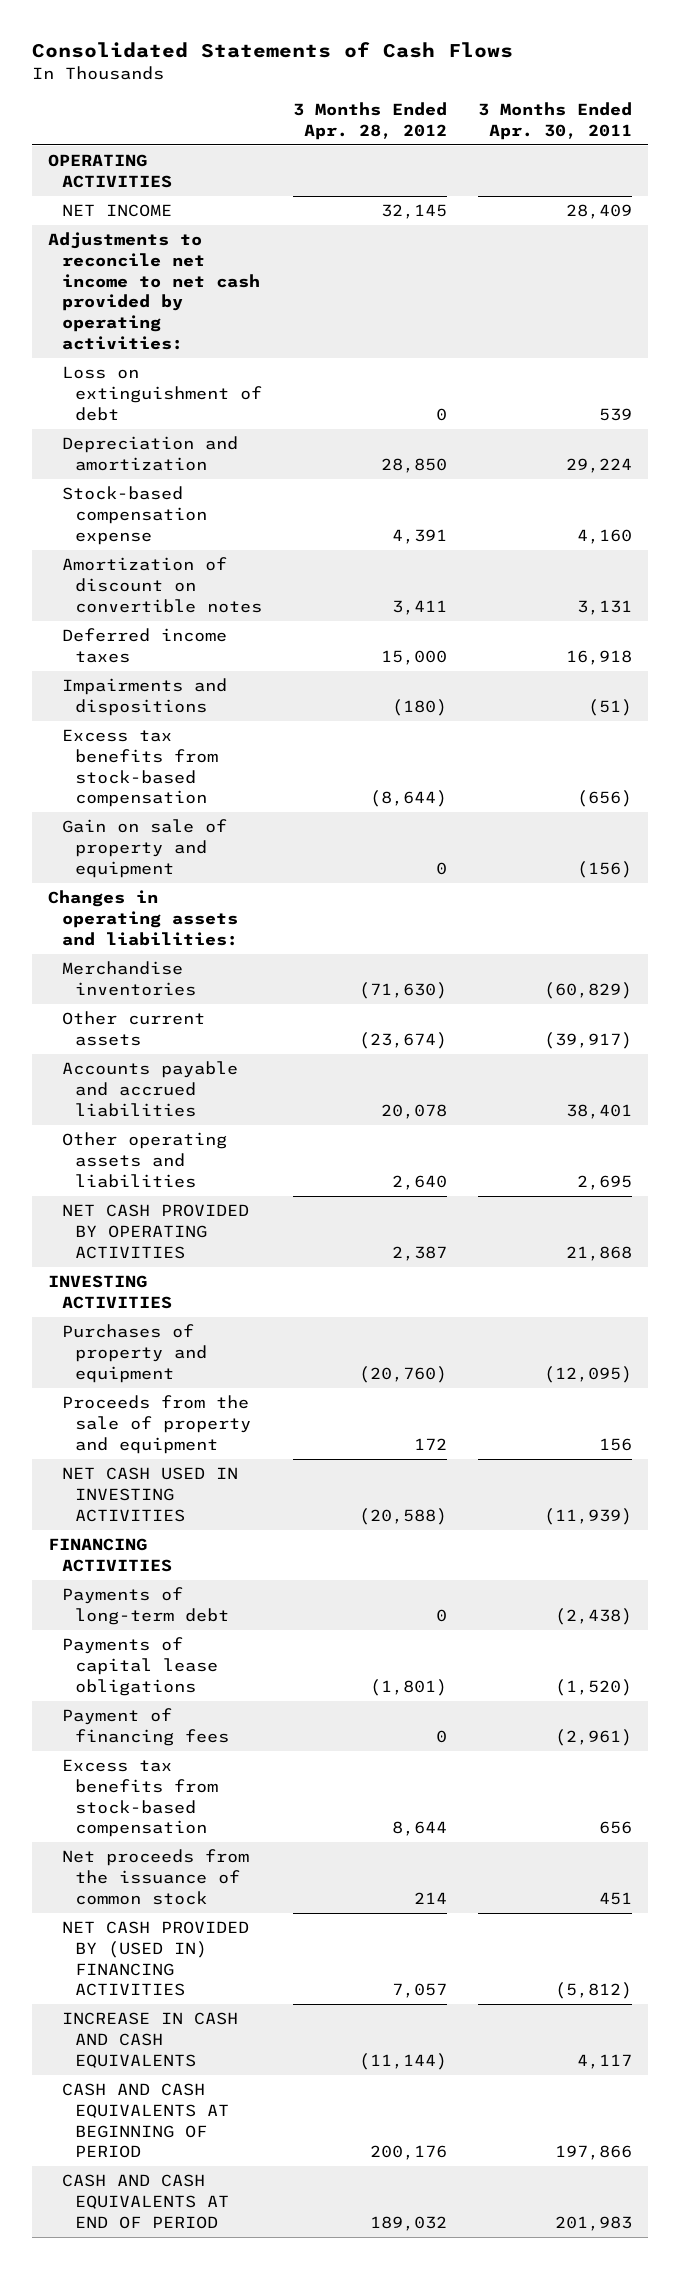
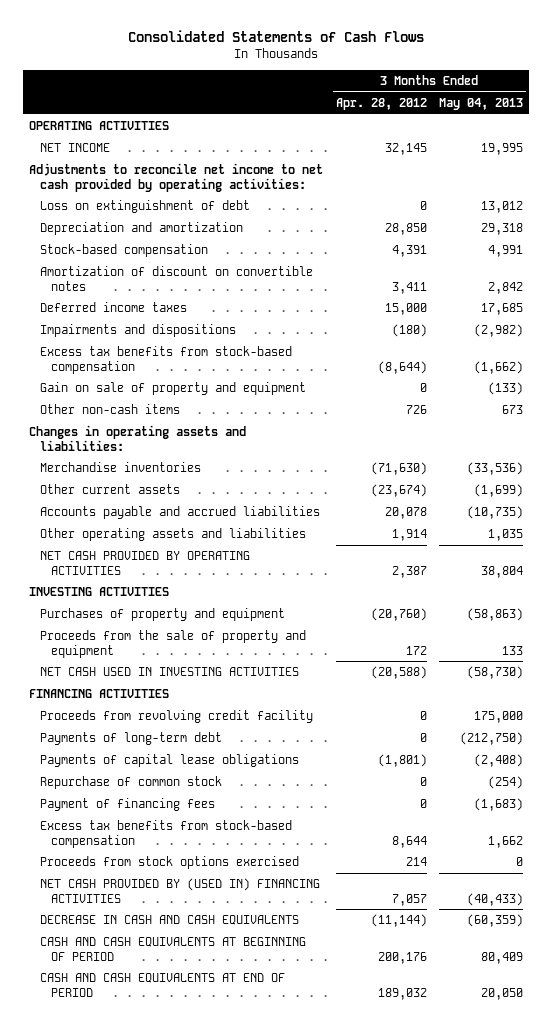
[478,102,633,140] 3 Months Ended Apr. 30, 2011 -> none
none -> [439,97,524,110] May 04, 2013
[61,486,208,545] Stock-based compensation expense -> [39,244,208,258] Stock-based compensation
none -> [39,404,180,415] Other non-cash items
[392,1174,448,1190] 2,640 -> [391,529,427,542] 1,914
none -> [39,710,313,724] Proceeds from revolving credit facility
none -> [39,776,222,790] Repurchase of common stock
[61,1849,249,1905] Net proceeds from the issuance of common stock -> [39,856,299,870] Proceeds from stock options exercised
[61,2012,238,2068] INCREASE IN CASH AND CASH EQUIVALENTS -> [39,915,299,926] DECREASE IN CASH AND CASH EQUIVALENTS

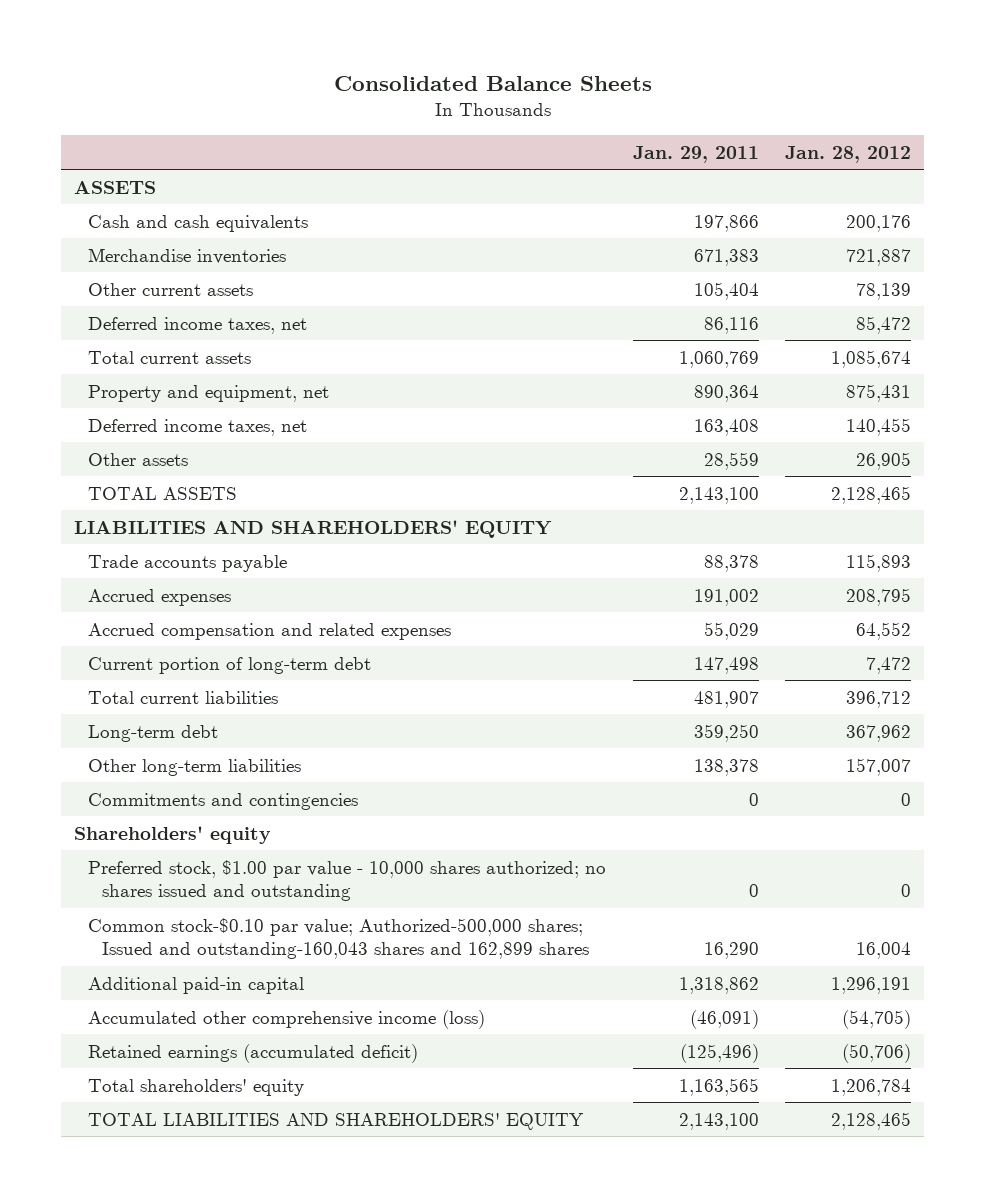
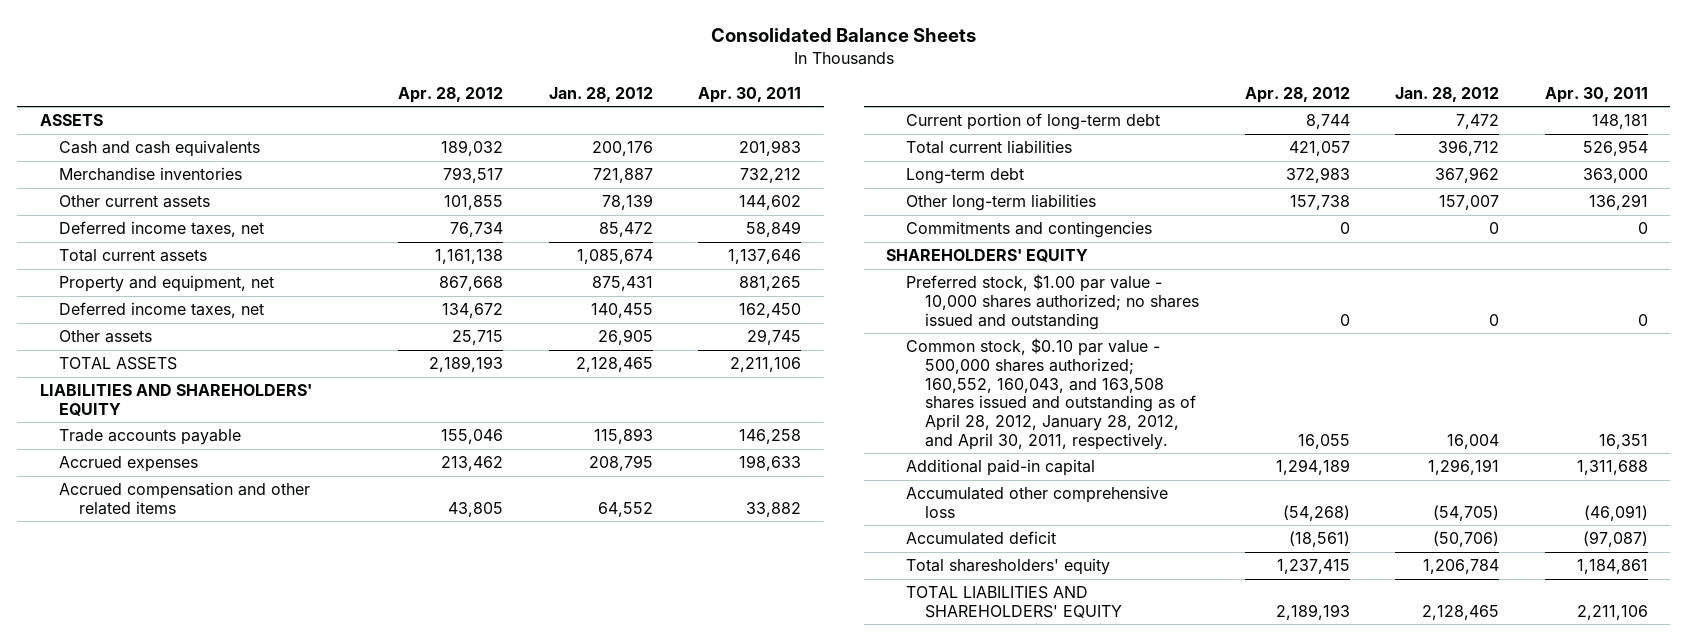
[632,145,759,163] Jan. 29, 2011 -> none
none -> [398,86,504,103] Apr. 28, 2012
none -> [698,86,802,103] Apr. 30, 2011
[88,622,452,640] Accrued compensation and related expenses -> [59,482,311,515] Accrued compensation and other related items
[74,825,272,844] Shareholders' equity -> [886,249,1089,263] SHAREHOLDERS' EQUITY
[88,917,590,960] Common stock-$0.10 par value; Authorized-500,000 shares; Issued and outstanding-160,043 shares and 162,899 shares -> [905,338,1197,450] Common stock, $0.10 par value - 500,000 shares authorized; 160,552, 160,043, and 163,508 shares issued and outstanding as of April 28, 2012, January 28, 2012, and April 30, 2011, respectively.
[88,1009,486,1029] Accumulated other comprehensive income (loss) -> [905,486,1168,518] Accumulated other comprehensive loss
[88,1043,419,1063] Retained earnings (accumulated deficit) -> [905,531,1056,546] Accumulated deficit
[88,1078,305,1096] Total shareholders' equity -> [905,558,1110,576] Total sharesholders' equity

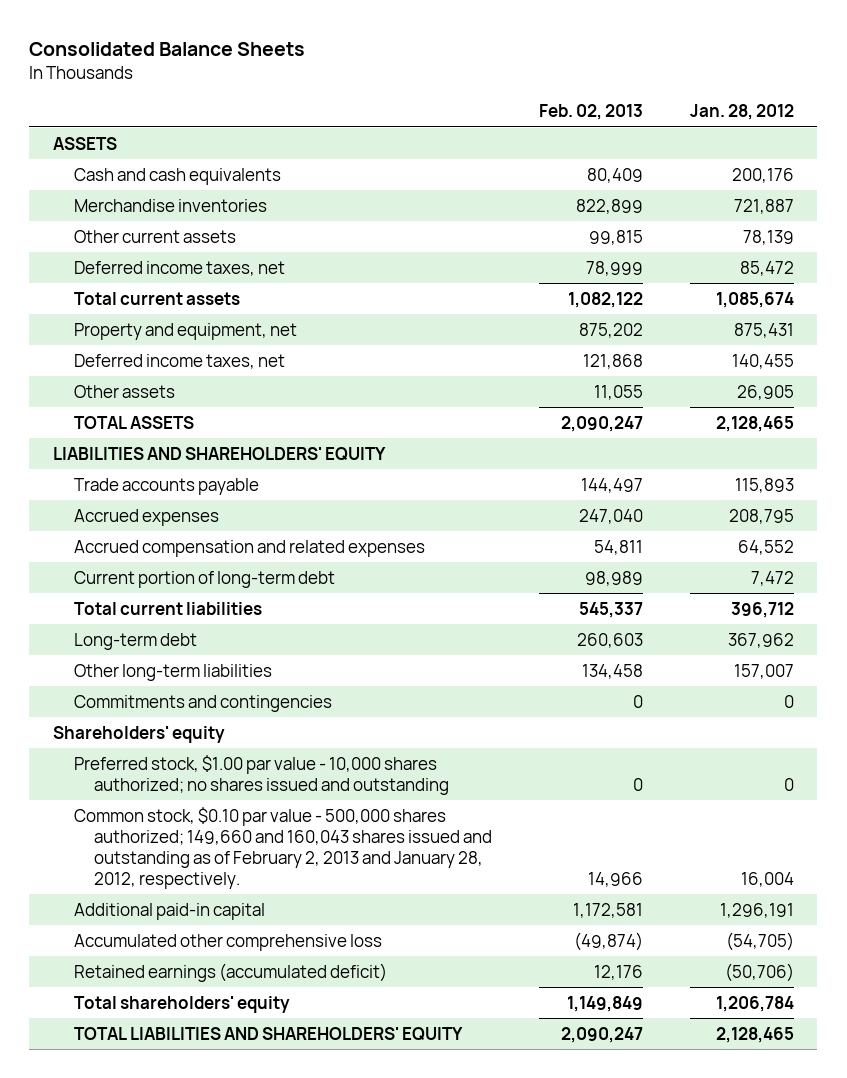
[398,86,504,103] Apr. 28, 2012 -> none
[698,86,802,103] Apr. 30, 2011 -> none
none -> [539,104,644,121] Feb. 02, 2013
[59,482,311,515] Accrued compensation and other related items -> [73,539,425,557] Accrued compensation and related expenses
[886,249,1089,263] SHAREHOLDERS' EQUITY -> [52,725,225,743] Shareholders' equity
[905,338,1197,450] Common stock, $0.10 par value - 500,000 shares authorized; 160,552, 160,043, and 163,508 shares issued and outstanding as of April 28, 2012, January 28, 2012, and April 30, 2011, respectively. -> [73,806,493,889] Common stock, $0.10 par value - 500,000 shares authorized; 149,660 and 160,043 shares issued and outstanding as of February 2, 2013 and January 28, 2012, respectively.
[905,531,1056,546] Accumulated deficit -> [73,962,387,982] Retained earnings (accumulated deficit)
[905,558,1110,576] Total sharesholders' equity -> [73,995,290,1013] Total shareholders' equity

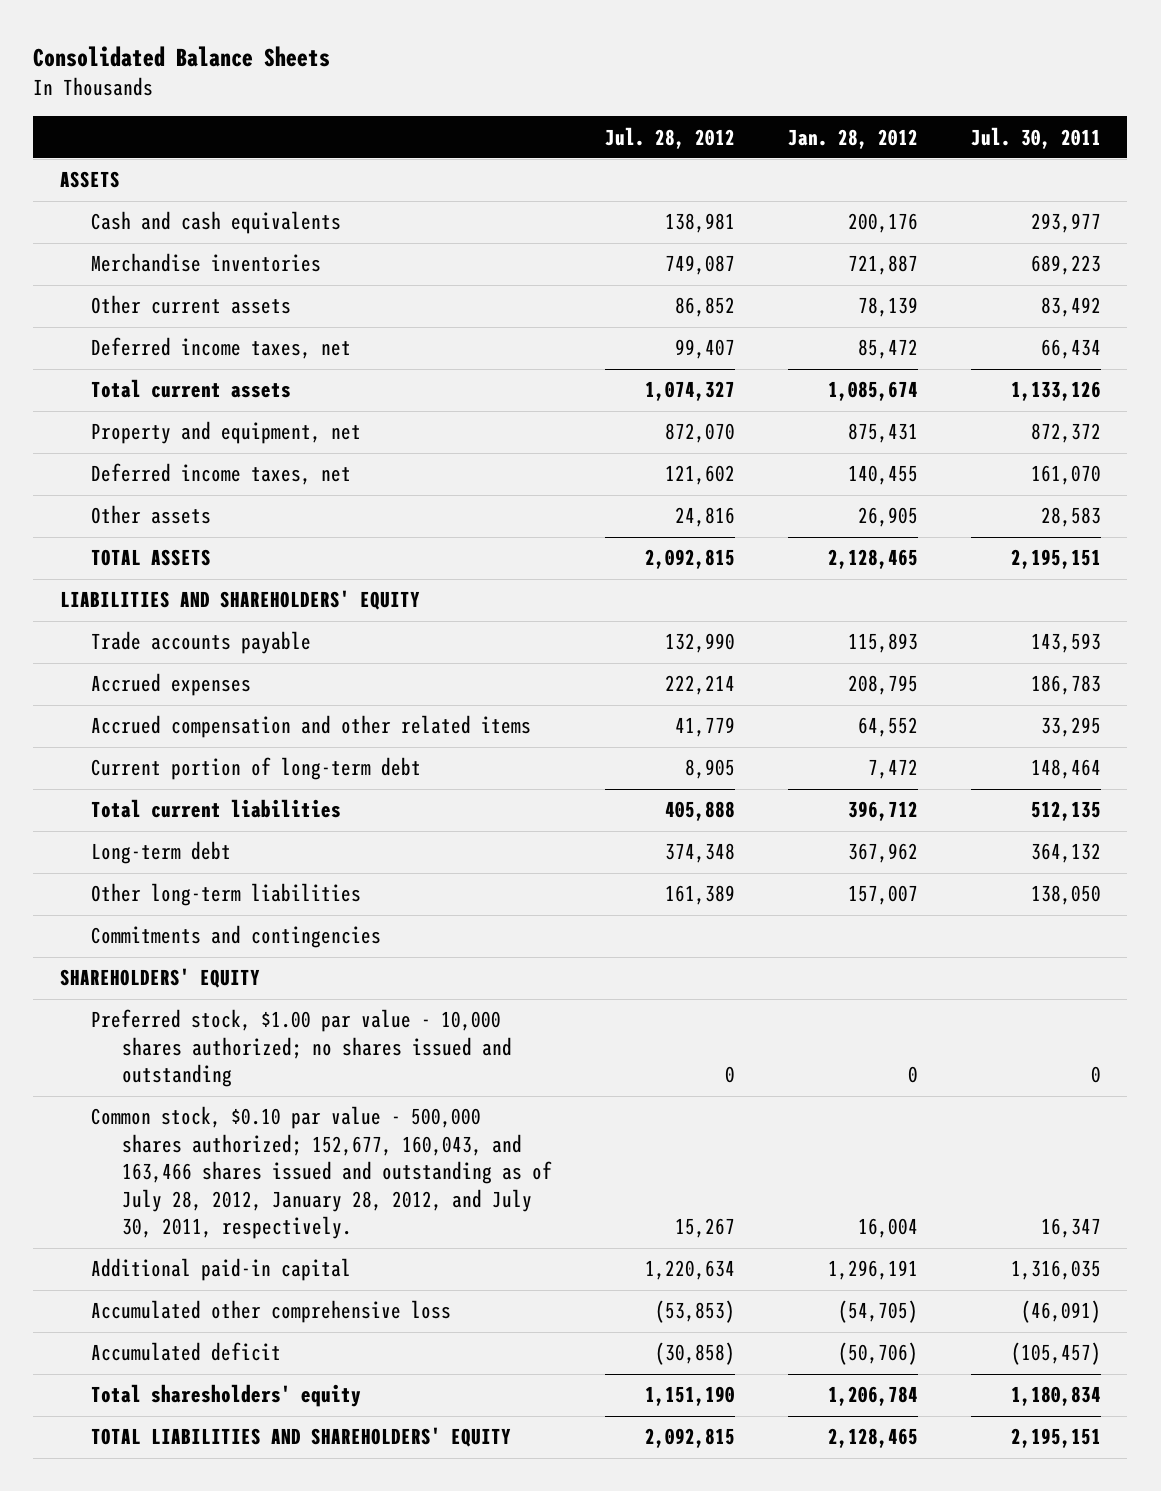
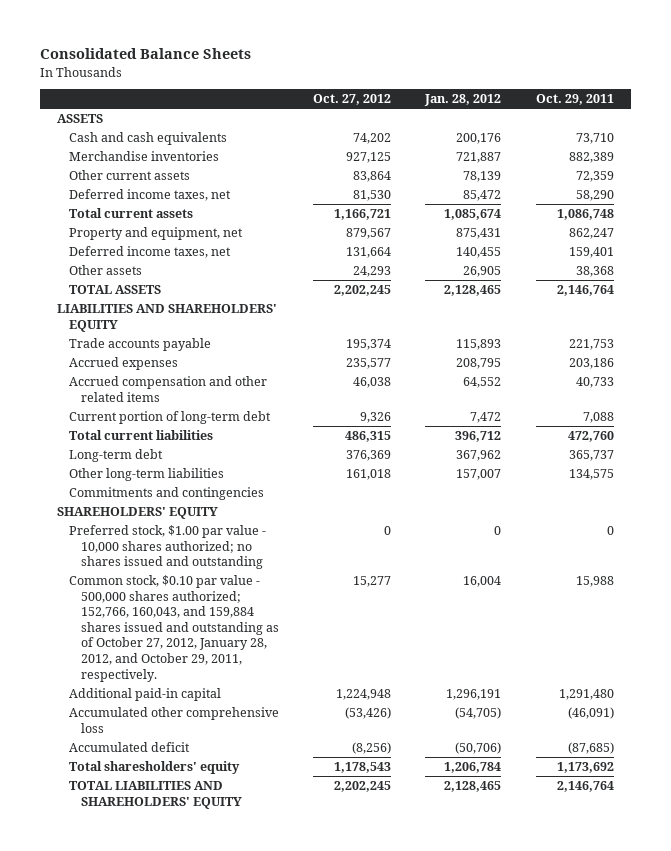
[604,126,735,149] Jul. 28, 2012 -> none
[970,126,1101,149] Jul. 30, 2011 -> none
none -> [313,94,392,106] Oct. 27, 2012
none -> [535,94,614,106] Oct. 29, 2011
[90,1106,552,1240] Common stock, $0.10 par value - 500,000 shares authorized; 152,677, 160,043, and 163,466 shares issued and outstanding as of July 28, 2012, January 28, 2012, and July 30, 2011, respectively. -> [68,575,279,682] Common stock, $0.10 par value - 500,000 shares authorized; 152,766, 160,043, and 159,884 shares issued and outstanding as of October 27, 2012, January 28, 2012, and October 29, 2011, respectively.

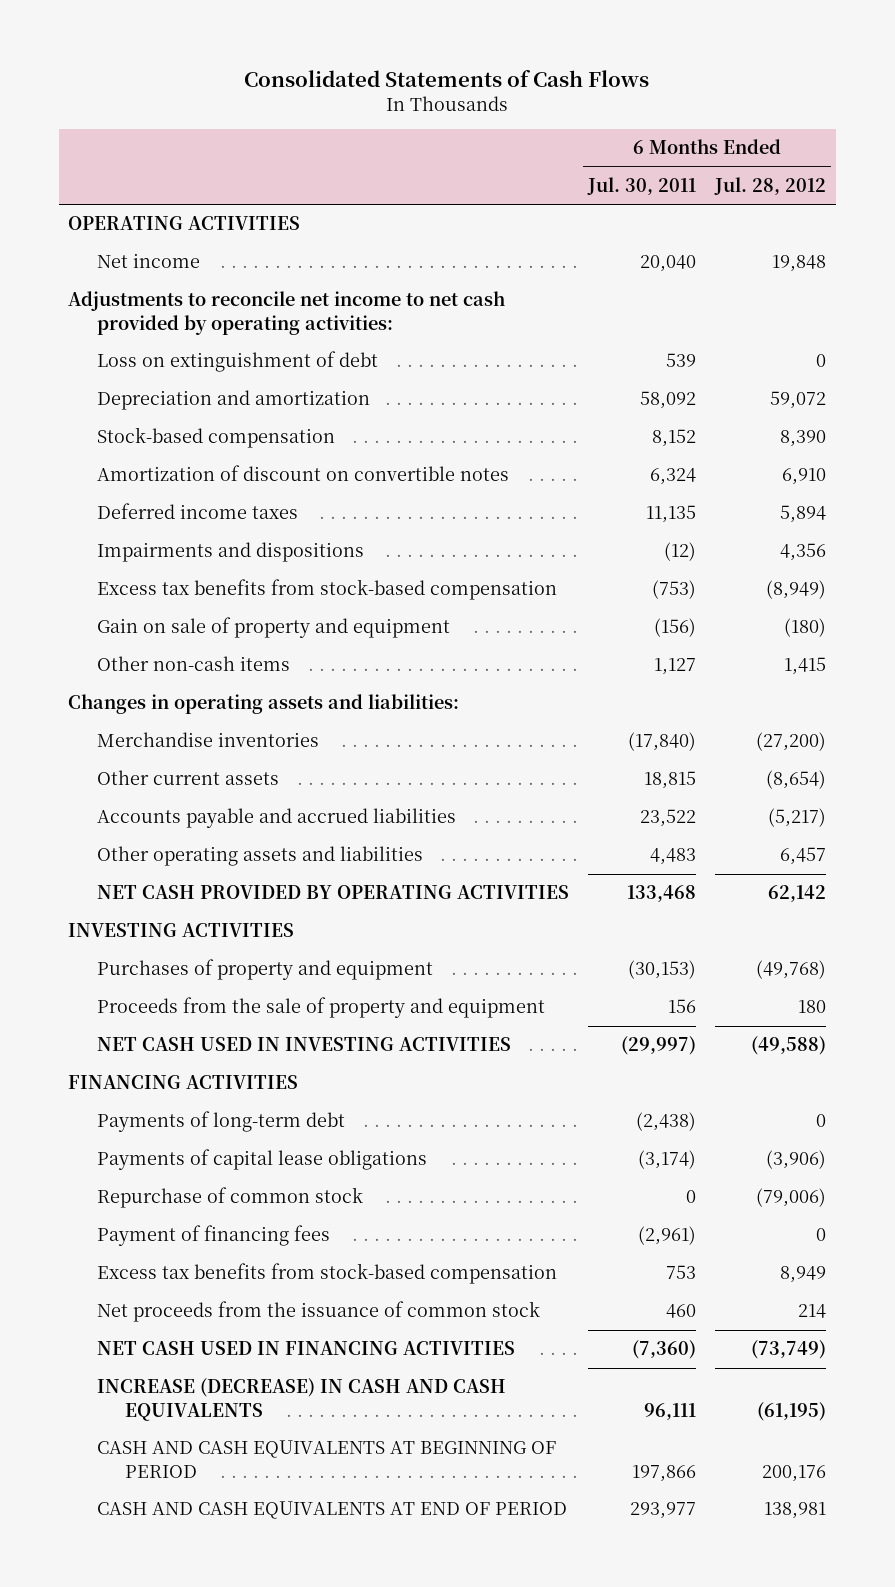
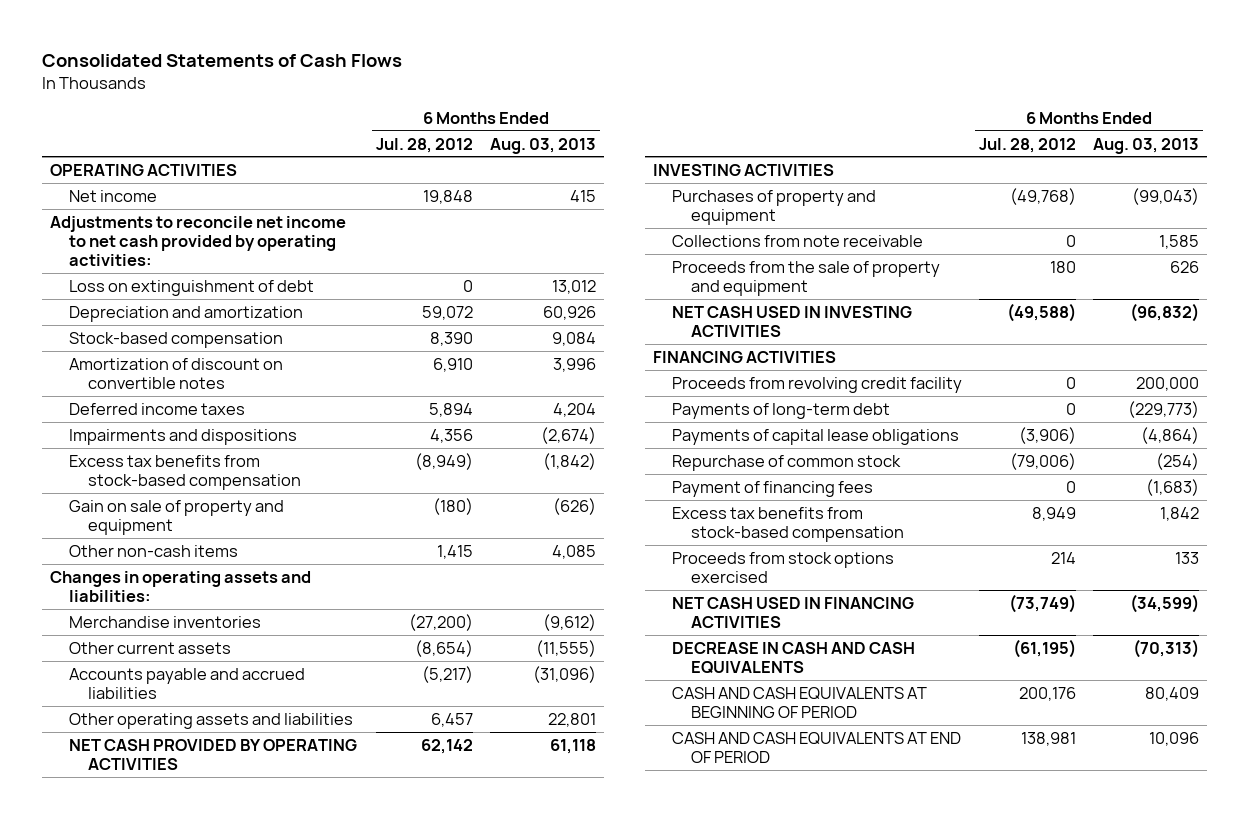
[586,177,696,196] Jul. 30, 2011 -> none
none -> [489,137,596,154] Aug. 03, 2013
none -> [672,234,924,247] Collections from note receivable
none -> [672,376,963,393] Proceeds from revolving credit facility
[96,1301,540,1323] Net proceeds from the issuance of common stock -> [672,551,895,584] Proceeds from stock options exercised
[96,1378,506,1421] INCREASE (DECREASE) IN CASH AND CASH EQUIVALENTS -> [672,641,916,675] DECREASE IN CASH AND CASH EQUIVALENTS

